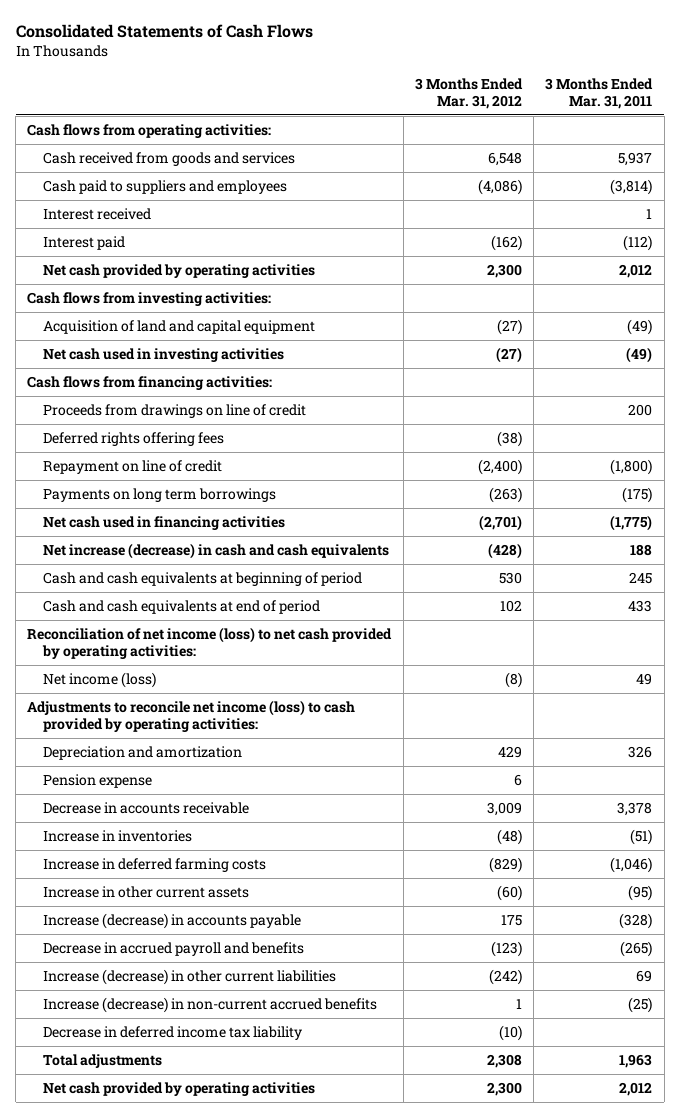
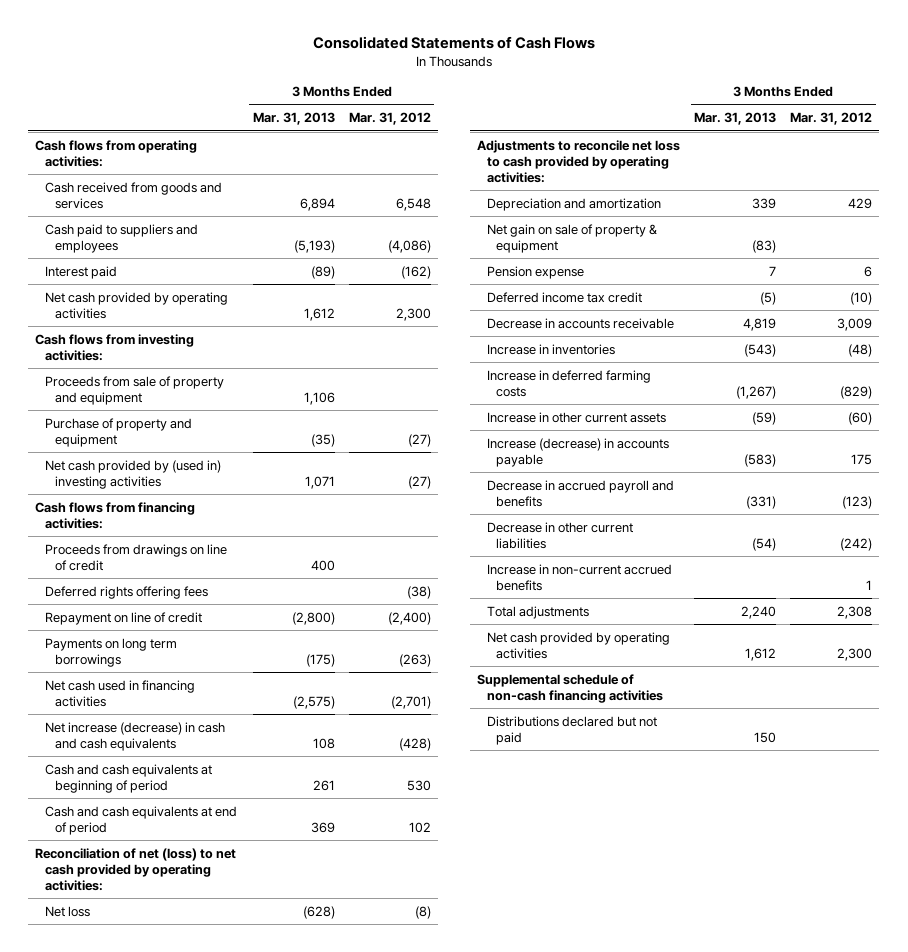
[545,77,654,109] 3 Months Ended Mar. 31, 2011 -> none
none -> [252,112,335,126] Mar. 31, 2013
[42,207,151,220] Interest received -> none
none -> [44,375,224,405] Proceeds from sale of property and equipment
[42,319,315,334] Acquisition of land and capital equipment -> [44,417,192,447] Purchase of property and equipment
[42,347,284,362] Net cash used in investing activities -> [44,459,221,489] Net cash provided by (used in) investing activities
[27,626,393,660] Reconciliation of net income (loss) to net cash provided by operating activities: -> [35,847,237,891] Reconciliation of net (loss) to net cash provided by operating activities:
[42,671,156,688] Net income (loss) -> [44,905,90,917] Net loss
[27,699,356,733] Adjustments to reconcile net income (loss) to cash provided by operating activities: -> [477,139,681,183] Adjustments to reconcile net loss to cash provided by operating activities:
none -> [486,223,657,253] Net gain on sale of property & equipment
none -> [486,291,642,303] Deferred income tax credit
[42,1025,302,1040] Decrease in deferred income tax liability -> none
[42,968,336,985] Increase (decrease) in other current liabilities -> [486,521,633,549] Decrease in other current liabilities
[42,996,377,1013] Increase (decrease) in non-current accrued benefits -> [486,563,672,591] Increase in non-current accrued benefits
none -> [477,673,663,703] Supplemental schedule of non-cash financing activities
none -> [486,715,657,745] Distributions declared but not paid

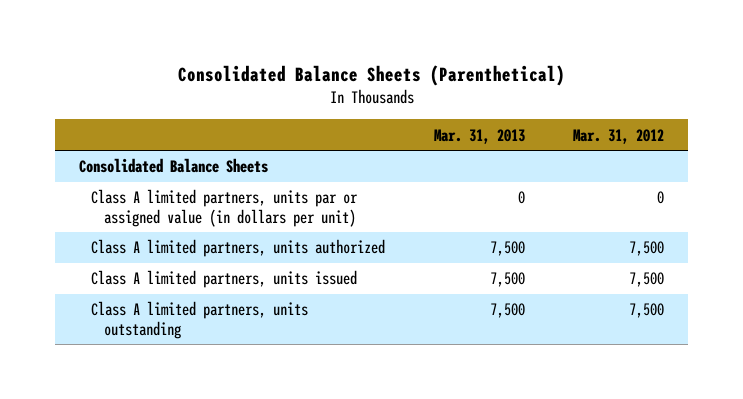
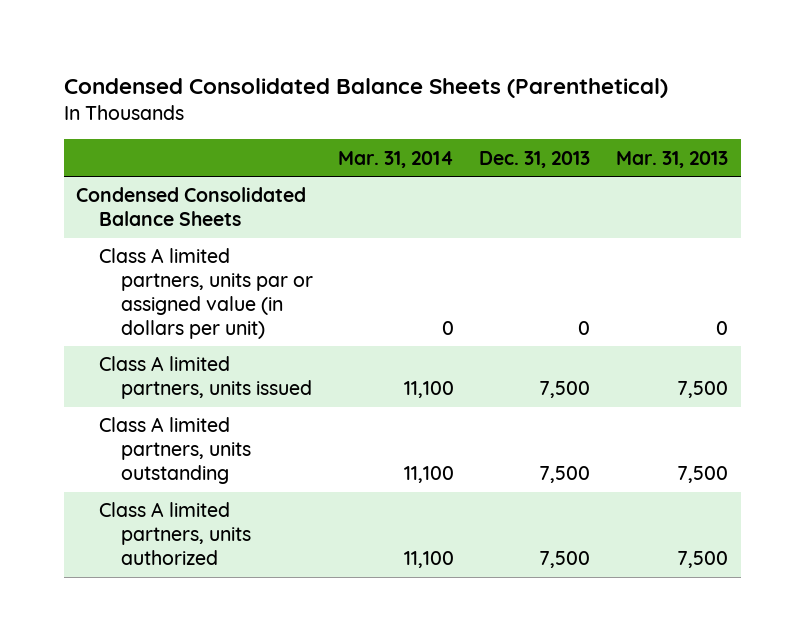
[177,64,565,86] Consolidated Balance Sheets (Parenthetical) -> [63,77,668,98] Condensed Consolidated Balance Sheets (Parenthetical)
[573,128,665,144] Mar. 31, 2012 -> none
none -> [338,150,455,168] Mar. 31, 2014
none -> [479,150,591,168] Dec. 31, 2013
[79,158,269,174] Consolidated Balance Sheets -> [76,187,307,227] Condensed Consolidated Balance Sheets
[91,239,386,258] Class A limited partners, units authorized -> [98,502,251,566] Class A limited partners, units authorized

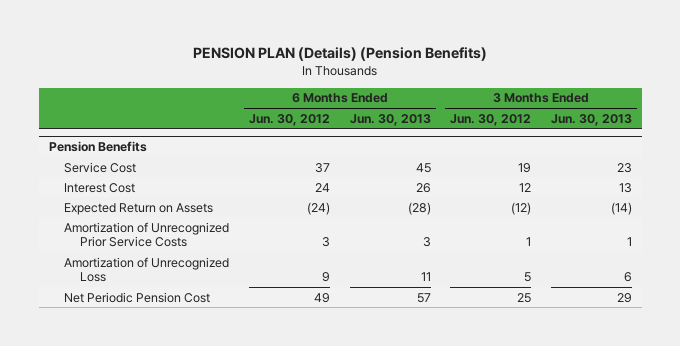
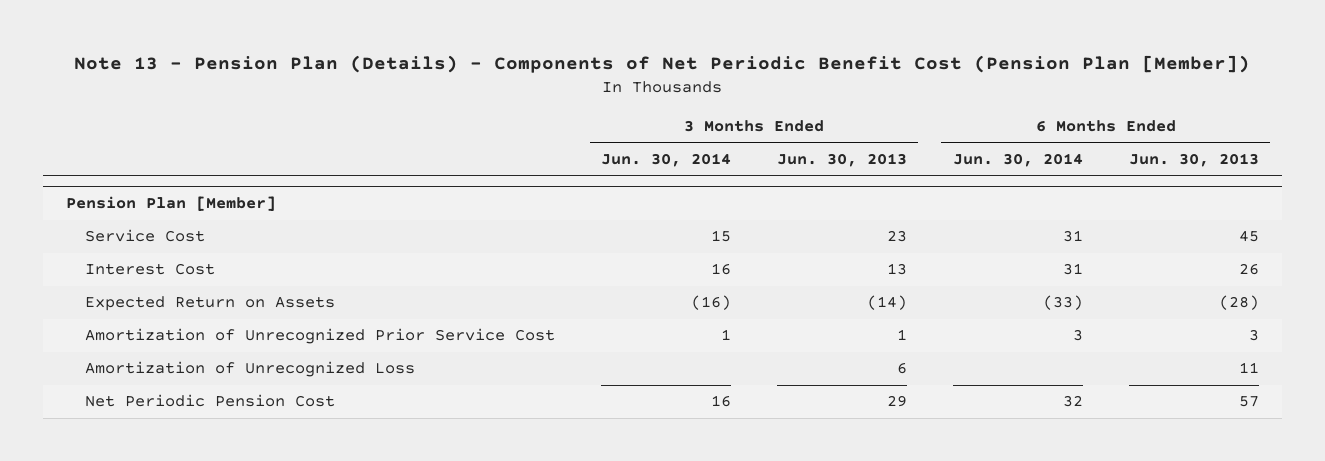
[193,47,488,62] PENSION PLAN (Details) (Pension Benefits) -> [74,55,1251,74] Note 13 - Pension Plan (Details) - Components of Net Periodic Benefit Cost (Pension Plan [Member])
[249,113,331,126] Jun. 30, 2012 -> none
[450,113,532,126] Jun. 30, 2012 -> none
none -> [601,152,732,167] Jun. 30, 2014
none -> [952,152,1083,167] Jun. 30, 2014
[48,141,147,153] Pension Benefits -> none
none -> [65,196,276,212] Pension Plan [Member]
[64,221,230,248] Amortization of Unrecognized Prior Service Costs -> [85,328,556,345] Amortization of Unrecognized Prior Service Cost

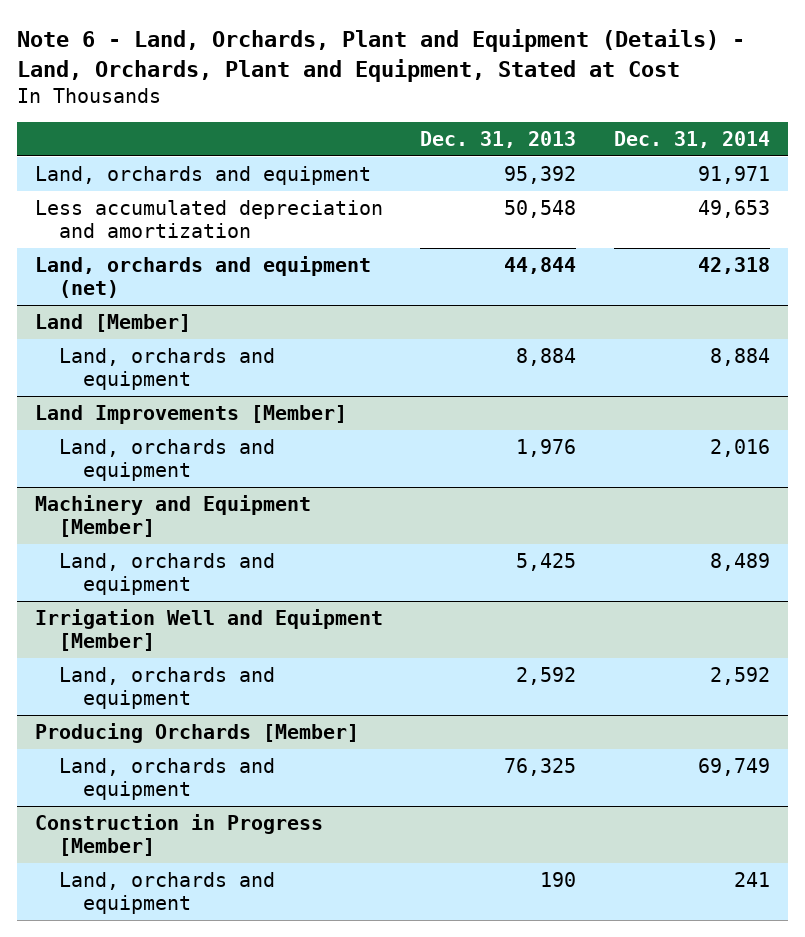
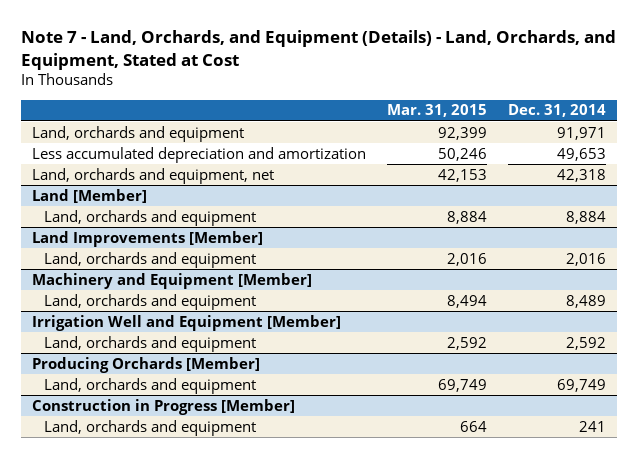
[16,28,745,82] Note 6 - Land, Orchards, Plant and Equipment (Details) - Land, Orchards, Plant and Equipment, Stated at Cost -> [20,30,616,70] Note 7 - Land, Orchards, and Equipment (Details) - Land, Orchards, and Equipment, Stated at Cost
[420,130,577,148] Dec. 31, 2013 -> none
none -> [387,104,488,118] Mar. 31, 2015
[35,255,372,299] Land, orchards and equipment (net) -> [31,167,274,184] Land, orchards and equipment, net

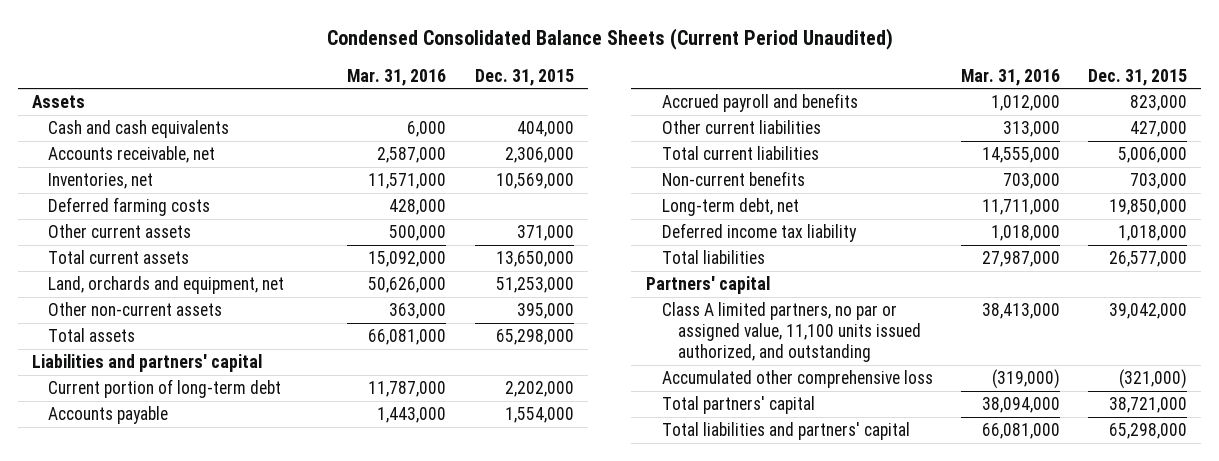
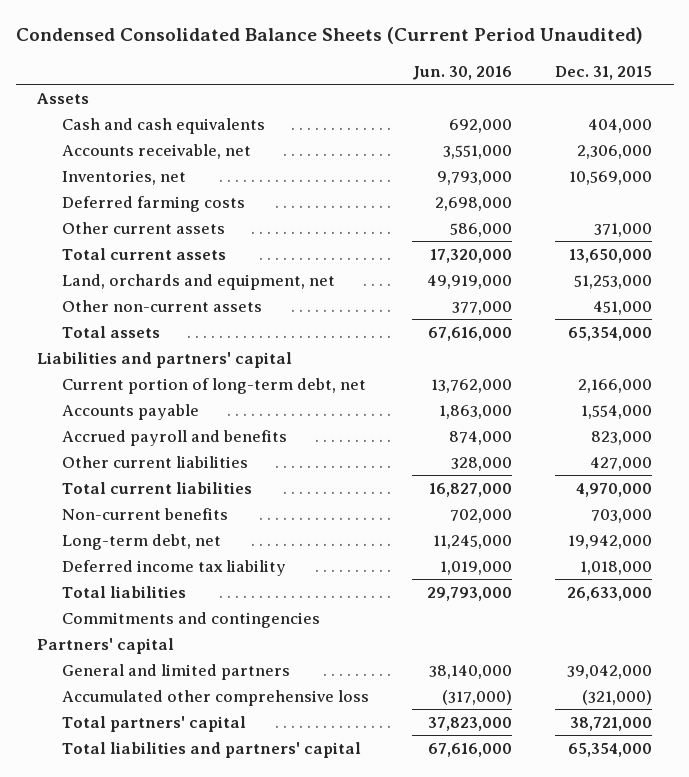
[347,68,447,86] Mar. 31, 2016 -> none
none -> [412,65,513,80] Jun. 30, 2016
[516,303,574,320] 395,000 -> [593,300,653,315] 451,000
[495,329,574,346] 65,298,000 -> [568,326,653,341] 65,354,000
[48,379,282,399] Current portion of long-term debt -> [62,377,367,394] Current portion of long-term debt, net
[504,381,574,398] 2,202,000 -> [578,378,653,393] 2,166,000
[1118,147,1188,164] 5,006,000 -> [576,482,653,497] 4,970,000
[1109,199,1188,216] 19,850,000 -> [568,534,653,549] 19,942,000
[1109,251,1188,268] 26,577,000 -> [567,586,653,601] 26,633,000
none -> [62,611,321,628] Commitments and contingencies
[662,302,922,363] Class A limited partners, no par or assigned value, 11,100 units issued authorized, and outstanding -> [62,663,291,680] General and limited partners
[1109,423,1188,440] 65,298,000 -> [568,742,653,757] 65,354,000

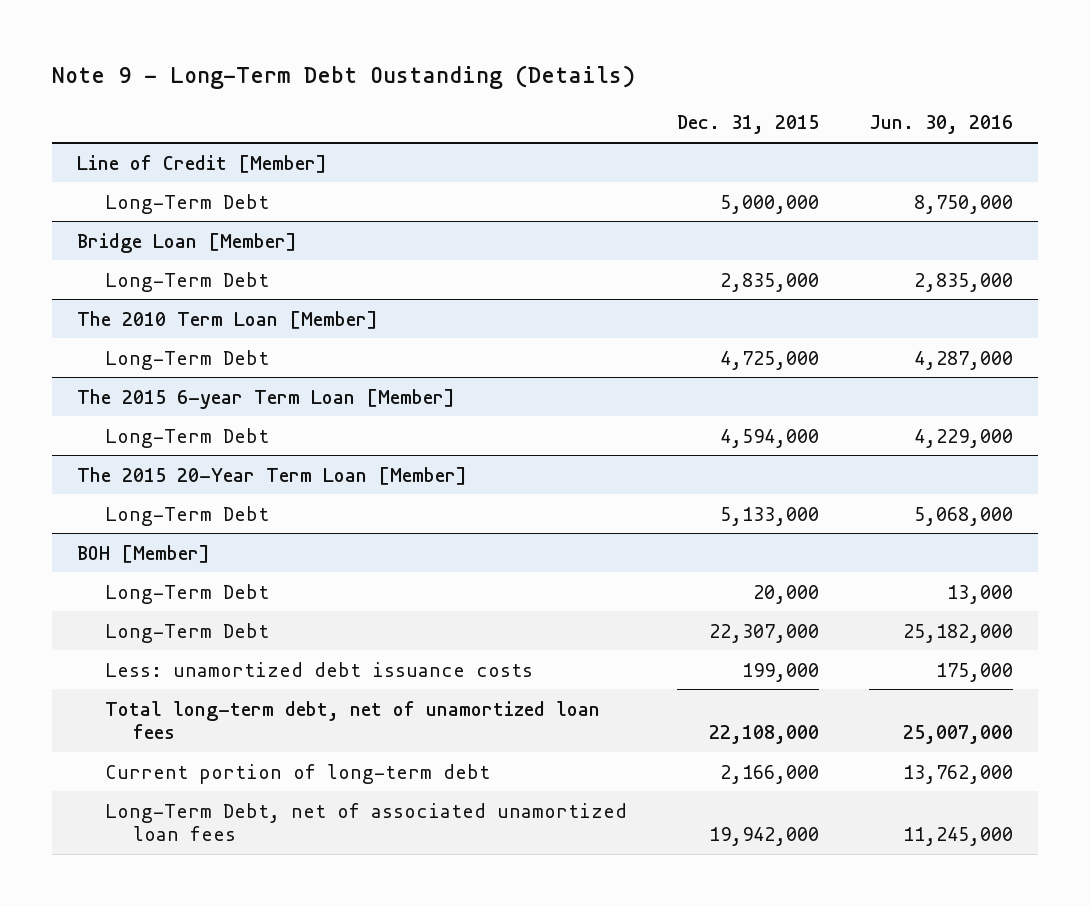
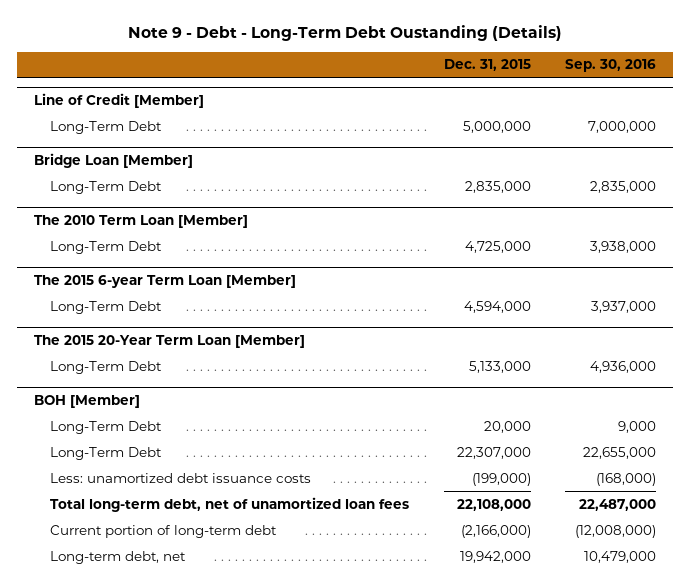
[51,64,635,89] Note 9 - Long-Term Debt Oustanding (Details) -> [128,25,563,42] Note 9 - Debt - Long-Term Debt Oustanding (Details)
[869,115,1014,135] Jun. 30, 2016 -> none
none -> [564,59,656,73] Sep. 30, 2016
[741,662,819,682] 199,000 -> [471,472,531,486] (199,000)
[719,764,819,784] 2,166,000 -> [460,524,531,538] (2,166,000)
[104,802,627,842] Long-Term Debt, net of associated unamortized loan fees -> [50,550,187,564] Long-term debt, net

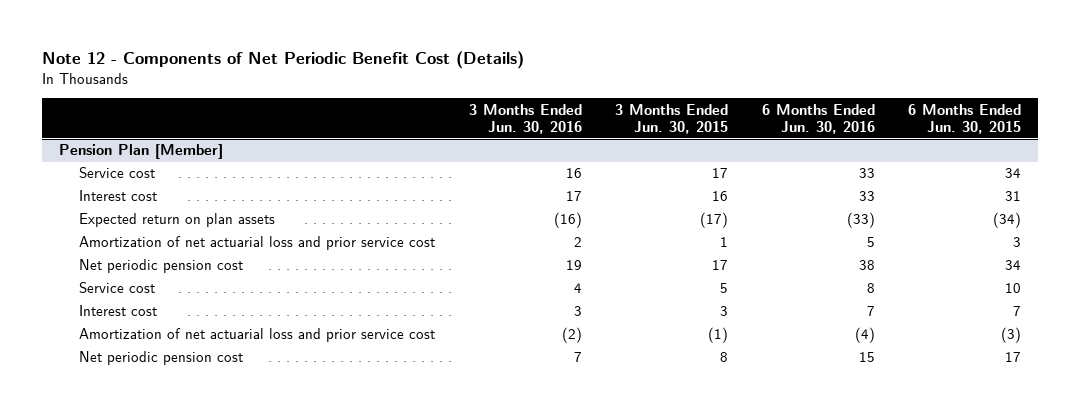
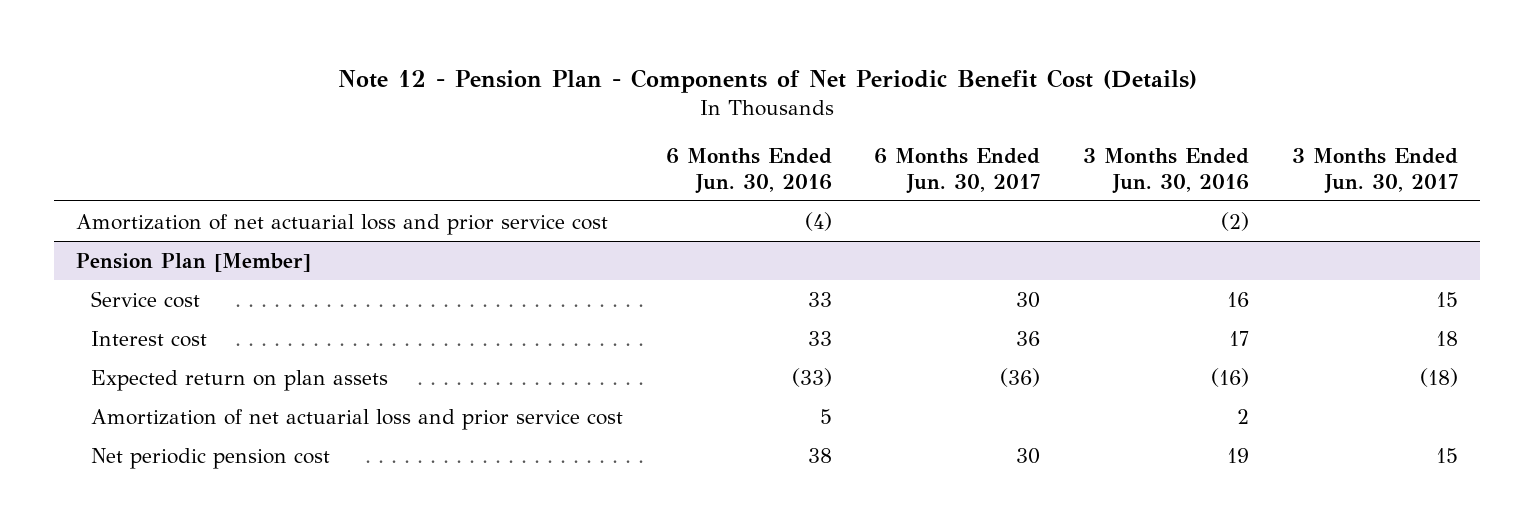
[42,51,525,70] Note 12 - Components of Net Periodic Benefit Cost (Details) -> [337,68,1197,93] Note 12 - Pension Plan - Components of Net Periodic Benefit Cost (Details)
[615,103,729,134] 3 Months Ended Jun. 30, 2015 -> none
[908,103,1022,134] 6 Months Ended Jun. 30, 2015 -> none
none -> [874,147,1041,194] 6 Months Ended Jun. 30, 2017
none -> [1292,147,1459,194] 3 Months Ended Jun. 30, 2017
none -> [75,213,608,235] Amortization of net actuarial loss and prior service cost
[79,282,156,294] Service cost -> none
[79,305,158,317] Interest cost -> none
[79,328,436,343] Amortization of net actuarial loss and prior service cost -> none
[79,351,244,366] Net periodic pension cost -> none

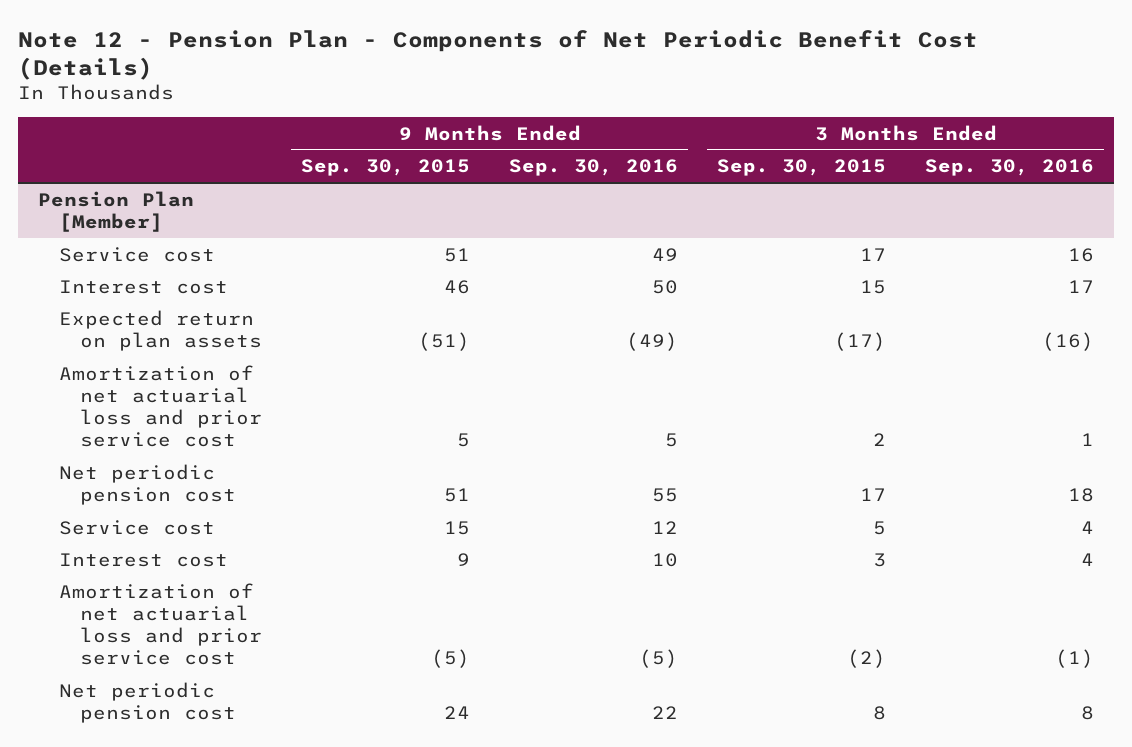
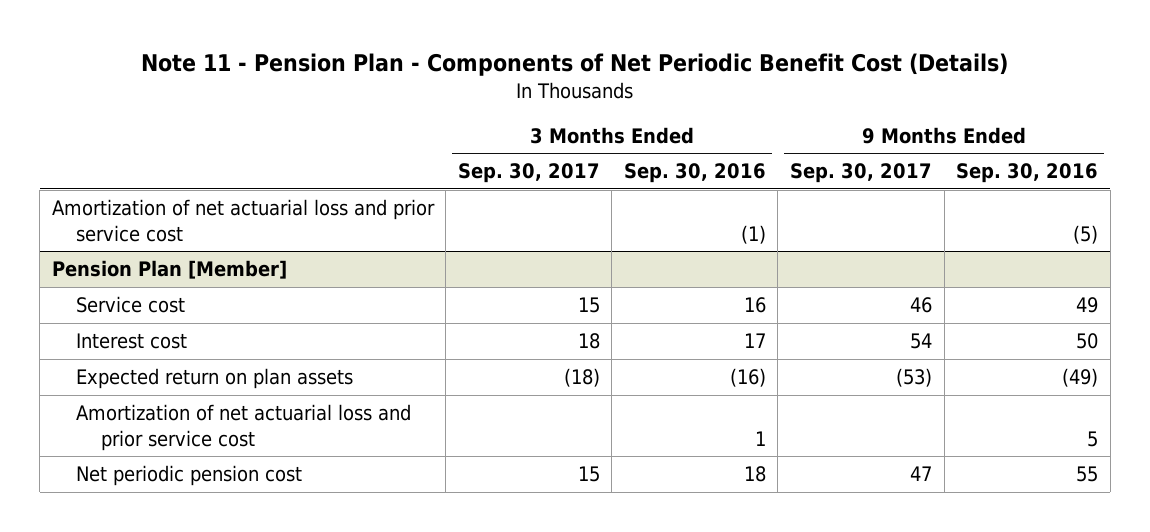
[18,29,979,80] Note 12 - Pension Plan - Components of Net Periodic Benefit Cost (Details) -> [140,52,1008,76] Note 11 - Pension Plan - Components of Net Periodic Benefit Cost (Details)
[301,159,471,177] Sep. 30, 2015 -> none
[717,159,887,177] Sep. 30, 2015 -> none
none -> [457,163,600,184] Sep. 30, 2017
none -> [789,163,932,184] Sep. 30, 2017
none -> [51,199,435,242] Amortization of net actuarial loss and prior service cost
[58,519,215,535] Service cost -> none
[58,552,228,567] Interest cost -> none
[58,582,262,665] Amortization of net actuarial loss and prior service cost -> none
[58,681,236,723] Net periodic pension cost -> none

